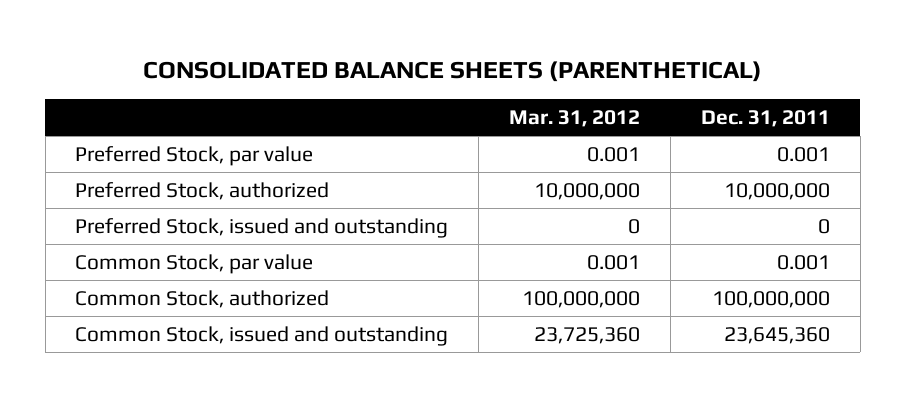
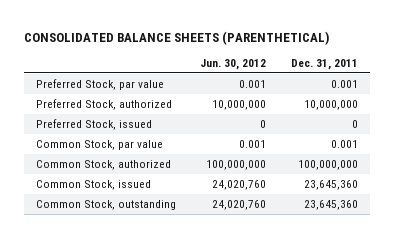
[509,110,641,128] Mar. 31, 2012 -> none
none -> [200,58,267,70] Jun. 30, 2012
[75,217,449,238] Preferred Stock, issued and outstanding -> [35,118,152,130] Preferred Stock, issued
[75,325,449,346] Common Stock, issued and outstanding -> [35,179,151,190] Common Stock, issued
none -> [35,199,176,210] Common Stock, outstanding

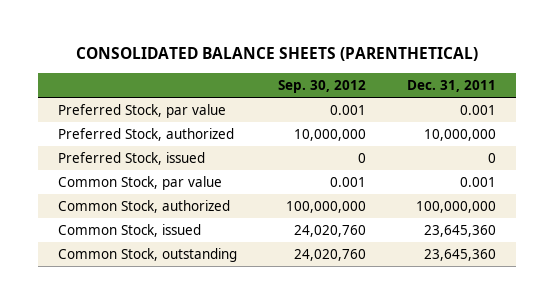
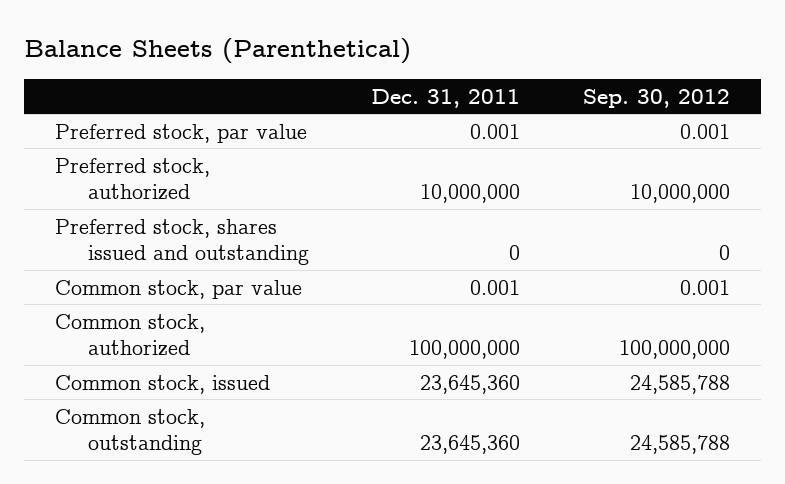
[76,47,479,62] CONSOLIDATED BALANCE SHEETS (PARENTHETICAL) -> [24,38,412,65] Balance Sheets (Parenthetical)
[58,104,227,119] Preferred Stock, par value -> [55,123,308,143] Preferred stock, par value
[58,128,235,142] Preferred Stock, authorized -> [55,157,211,201] Preferred stock, authorized
[58,152,206,166] Preferred Stock, issued -> [55,218,309,266] Preferred stock, shares issued and outstanding
[58,176,223,191] Common Stock, par value -> [55,279,303,299] Common stock, par value
[58,200,231,214] Common Stock, authorized -> [55,313,206,357] Common stock, authorized
[58,224,202,238] Common Stock, issued -> [55,374,271,394] Common stock, issued
[294,225,367,238] 24,020,760 -> [629,374,730,394] 24,585,788
[58,248,238,263] Common Stock, outstanding -> [55,408,206,456] Common stock, outstanding
[294,249,367,262] 24,020,760 -> [629,435,730,455] 24,585,788

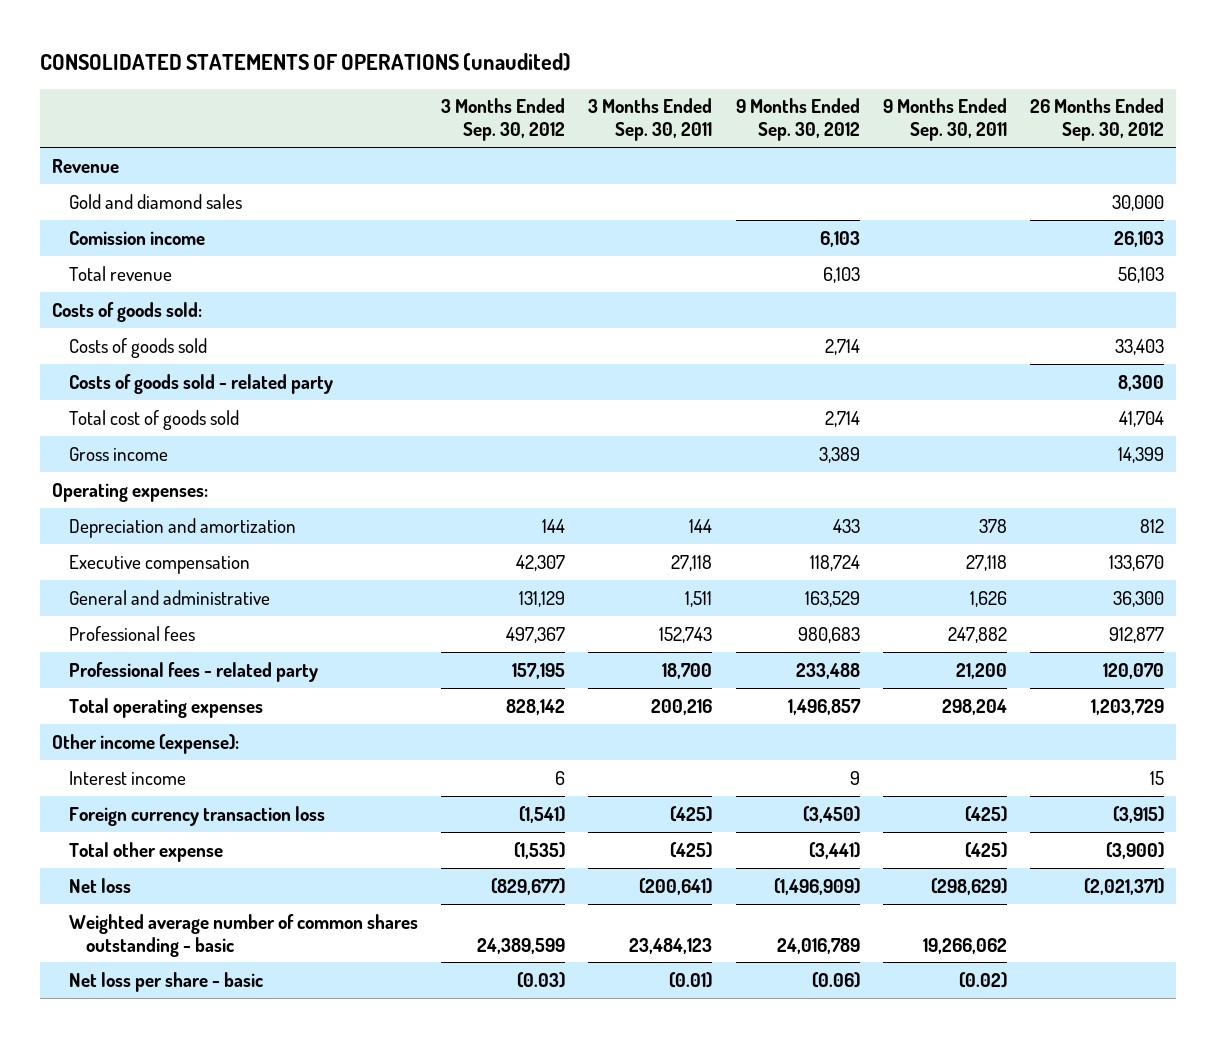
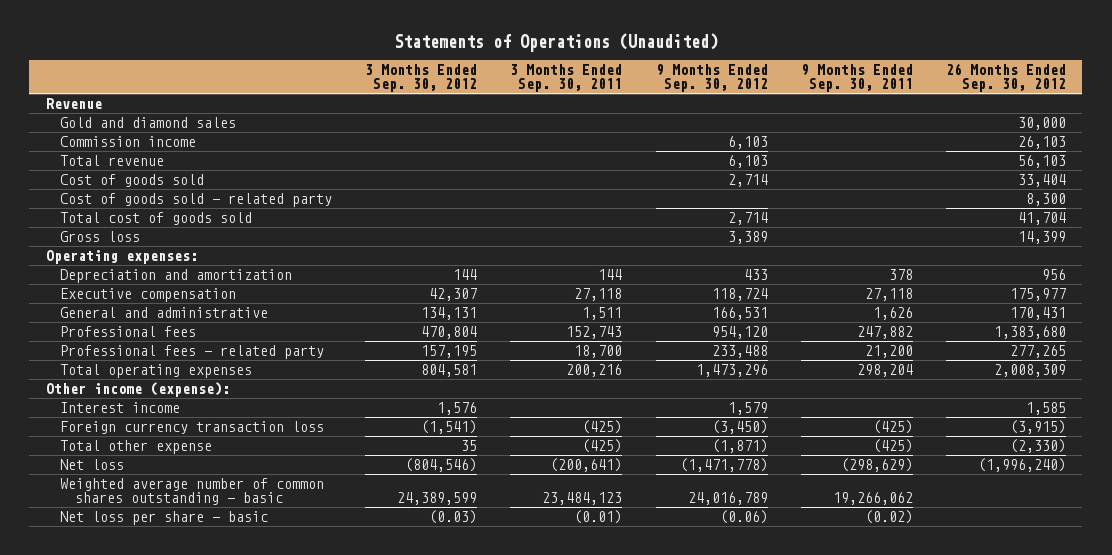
[40,52,572,71] CONSOLIDATED STATEMENTS OF OPERATIONS (unaudited) -> [393,33,718,53] Statements of Operations (Unaudited)
[69,230,206,245] Comission income -> [60,135,197,147] Commission income
[51,301,202,322] Costs of goods sold: -> none
[69,337,208,358] Costs of goods sold -> [60,173,205,187] Cost of goods sold
[1115,338,1165,355] 33,403 -> [1017,173,1066,187] 33,404
[69,373,334,394] Costs of goods sold - related party -> [60,192,333,207] Cost of goods sold - related party
[69,446,169,461] Gross income -> [60,230,141,242] Gross loss
[1140,518,1165,533] 812 -> [1041,268,1066,280] 956
[1109,554,1165,571] 133,670 -> [1009,287,1066,301] 175,977
[519,590,566,607] 131,129 -> [421,306,478,320] 134,131
[804,590,860,607] 163,529 -> [711,306,768,320] 166,531
[1113,590,1165,607] 36,300 -> [1009,306,1066,320] 170,431
[506,626,566,643] 497,367 -> [421,325,478,339] 470,804
[797,626,860,643] 980,683 -> [711,325,768,339] 954,120
[1109,626,1165,643] 912,877 -> [993,325,1066,339] 1,383,680
[1103,662,1165,679] 120,070 -> [1009,344,1066,358] 277,265
[506,698,566,715] 828,142 -> [421,363,478,377] 804,581
[787,698,861,715] 1,496,857 -> [695,363,768,377] 1,473,296
[1091,698,1165,715] 1,203,729 -> [993,363,1066,377] 2,008,309
[555,770,566,785] 6 -> [437,401,478,415] 1,576
[849,770,860,785] 9 -> [727,401,768,415] 1,579
[1150,770,1165,785] 15 -> [1025,401,1066,415] 1,585
[514,841,566,859] (1,535) -> [461,439,478,451] 35
[808,841,860,859] (3,441) -> [711,438,768,453] (1,871)
[1106,841,1165,859] (3,900) -> [1009,438,1066,453] (2,330)
[491,877,566,895] (829,677) -> [405,457,478,472] (804,546)
[773,877,860,895] (1,496,909) -> [679,457,768,472] (1,471,778)
[1084,877,1165,895] (2,021,371) -> [977,457,1066,472] (1,996,240)

